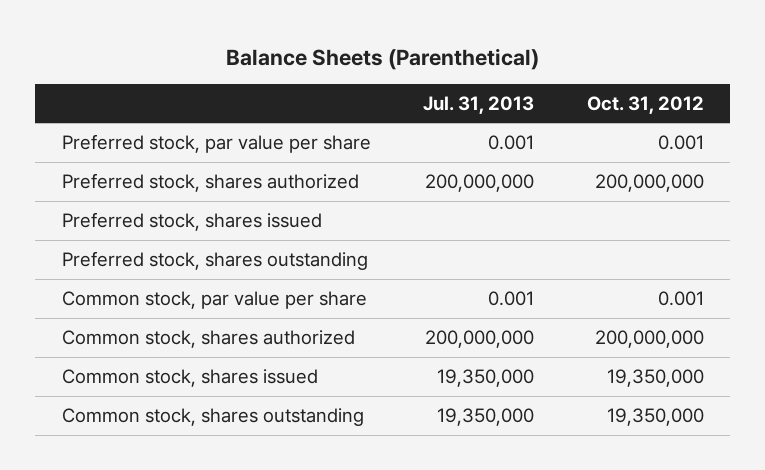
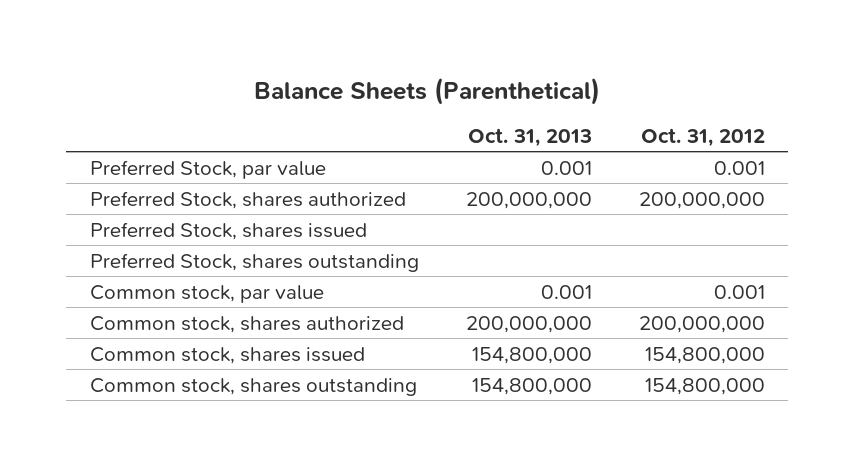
[423,95,535,114] Jul. 31, 2013 -> none
none -> [467,128,592,148] Oct. 31, 2013
[61,134,371,154] Preferred stock, par value per share -> [89,159,326,179] Preferred Stock, par value
[61,173,359,193] Preferred stock, shares authorized -> [89,190,406,209] Preferred Stock, shares authorized
[61,212,322,232] Preferred stock, shares issued -> [89,221,367,240] Preferred Stock, shares issued
[61,251,368,271] Preferred stock, shares outstanding -> [89,252,419,272] Preferred Stock, shares outstanding
[61,291,367,310] Common stock, par value per share -> [89,284,324,303] Common stock, par value
[606,369,704,388] 19,350,000 -> [644,346,765,364] 154,800,000
[606,408,704,427] 19,350,000 -> [644,377,765,395] 154,800,000

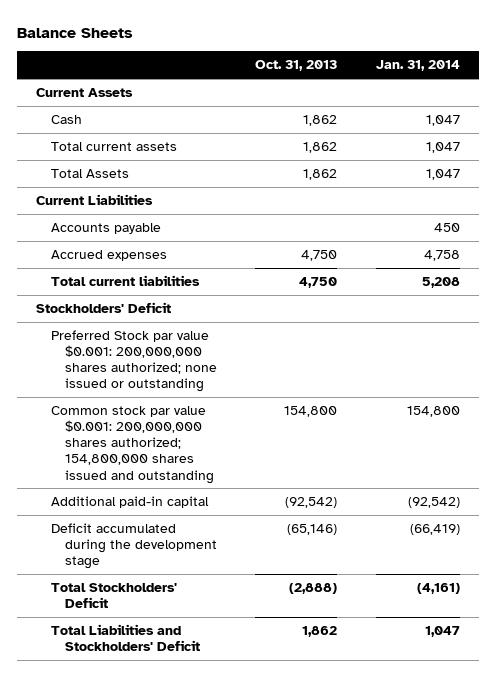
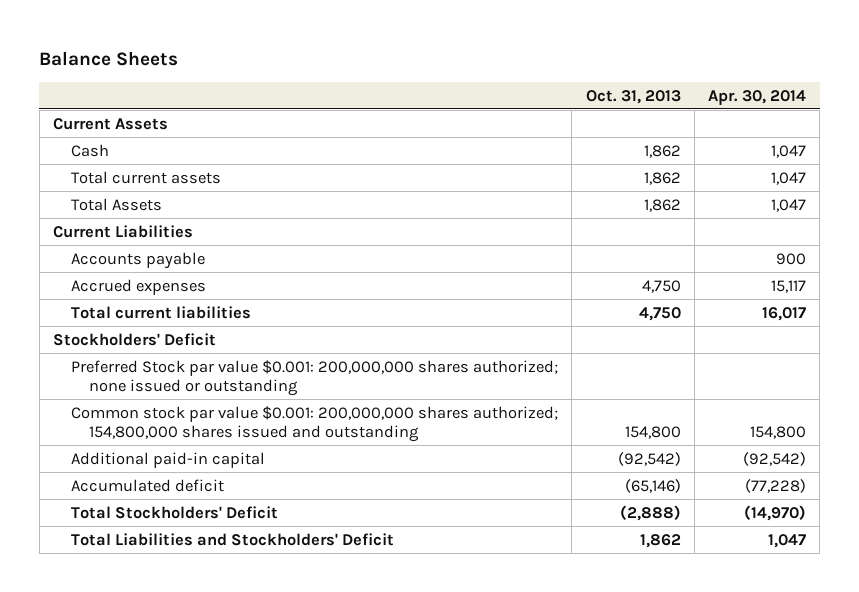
[375,60,460,72] Jan. 31, 2014 -> none
none -> [708,89,807,105] Apr. 30, 2014
[50,523,218,570] Deficit accumulated during the development stage -> [71,478,225,492] Accumulated deficit

